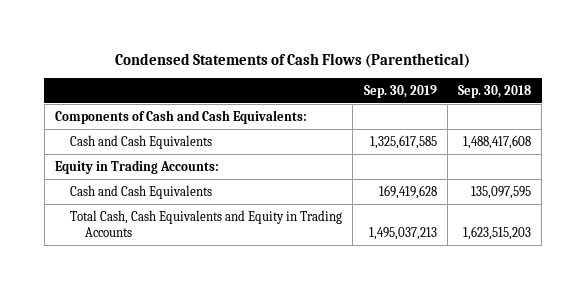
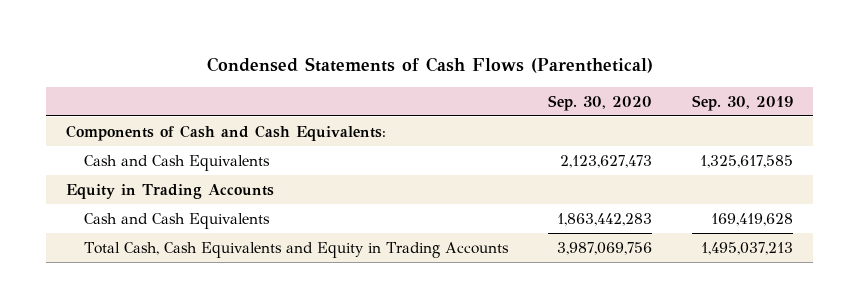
[457,84,531,98] Sep. 30, 2018 -> none
none -> [547,94,652,111] Sep. 30, 2020
[55,159,220,174] Equity in Trading Accounts: -> [66,183,275,199] Equity in Trading Accounts

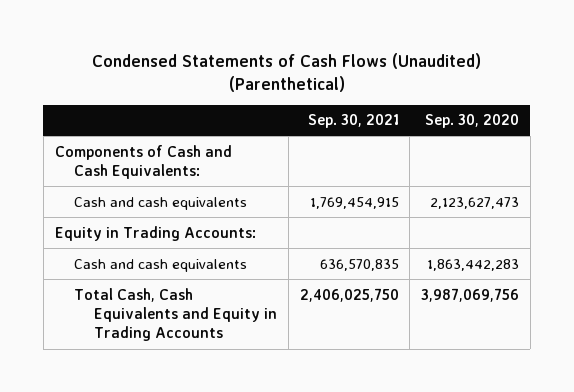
[206,56,653,73] Condensed Statements of Cash Flows (Parenthetical) -> [91,52,481,92] Condensed Statements of Cash Flows (Unaudited) (Parenthetical)
[691,94,793,111] Sep. 30, 2019 -> none
none -> [307,114,399,129] Sep. 30, 2021
[83,154,270,171] Cash and Cash Equivalents -> [74,196,248,210] Cash and cash equivalents
[66,183,275,199] Equity in Trading Accounts -> [54,225,256,241] Equity in Trading Accounts:
[83,212,270,229] Cash and Cash Equivalents -> [74,258,248,272] Cash and cash equivalents

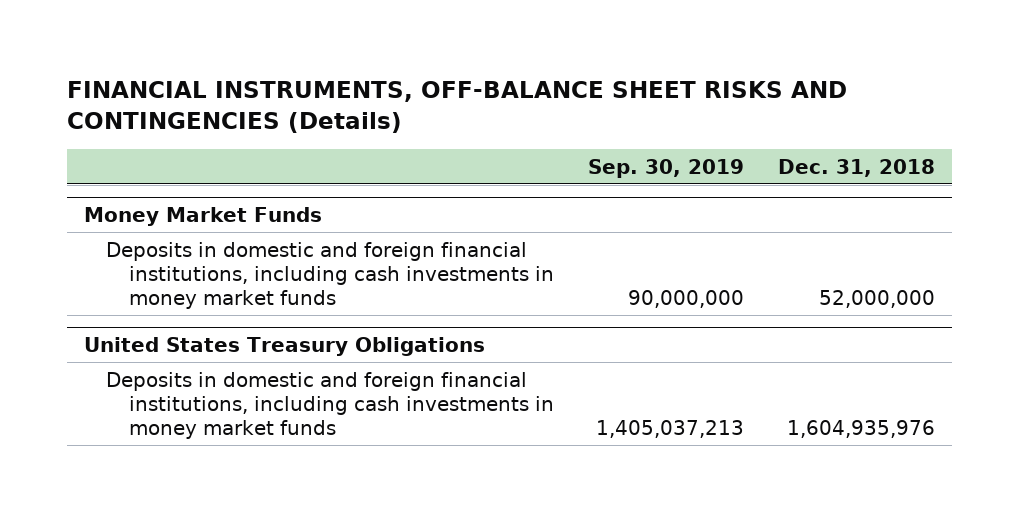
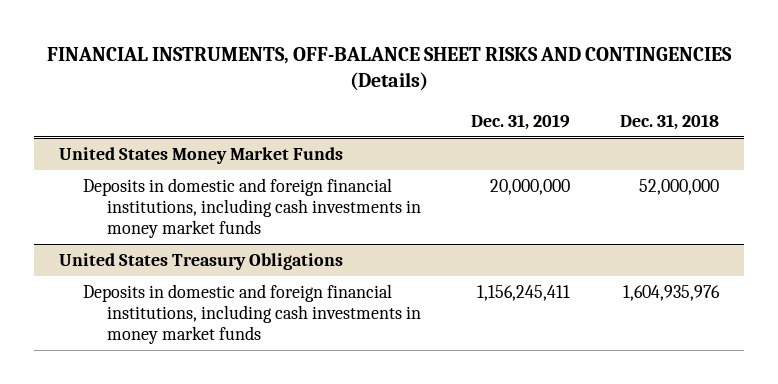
[587,158,744,178] Sep. 30, 2019 -> none
none -> [471,113,571,130] Dec. 31, 2019
[83,206,322,226] Money Market Funds -> [58,146,343,164] United States Money Market Funds

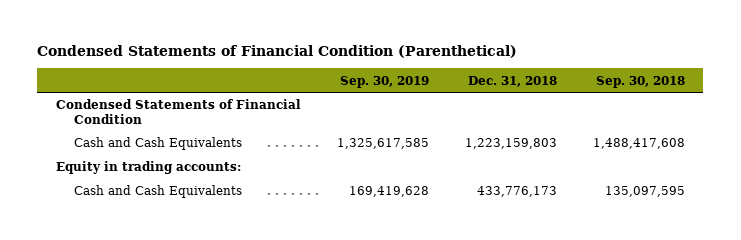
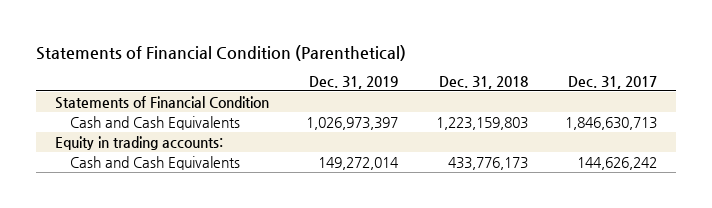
[37,45,518,59] Condensed Statements of Financial Condition (Parenthetical) -> [36,44,407,61] Statements of Financial Condition (Parenthetical)
[339,75,429,88] Sep. 30, 2019 -> none
[596,75,686,88] Sep. 30, 2018 -> none
none -> [309,75,399,89] Dec. 31, 2019
none -> [567,75,657,89] Dec. 31, 2017
[55,99,301,125] Condensed Statements of Financial Condition -> [54,95,269,109] Statements of Financial Condition

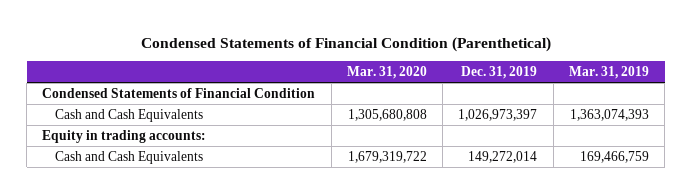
[36,44,407,61] Statements of Financial Condition (Parenthetical) -> [140,36,551,52] Condensed Statements of Financial Condition (Parenthetical)
[438,75,528,89] Dec. 31, 2018 -> none
[567,75,657,89] Dec. 31, 2017 -> none
none -> [346,65,427,79] Mar. 31, 2020
none -> [568,65,649,79] Mar. 31, 2019
[54,95,269,109] Statements of Financial Condition -> [42,87,316,98] Condensed Statements of Financial Condition

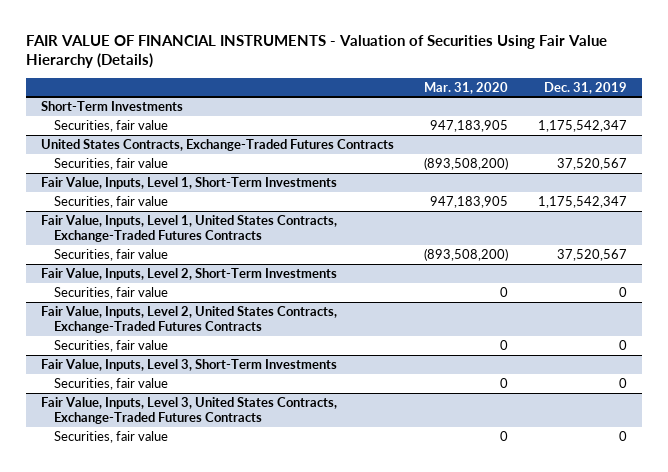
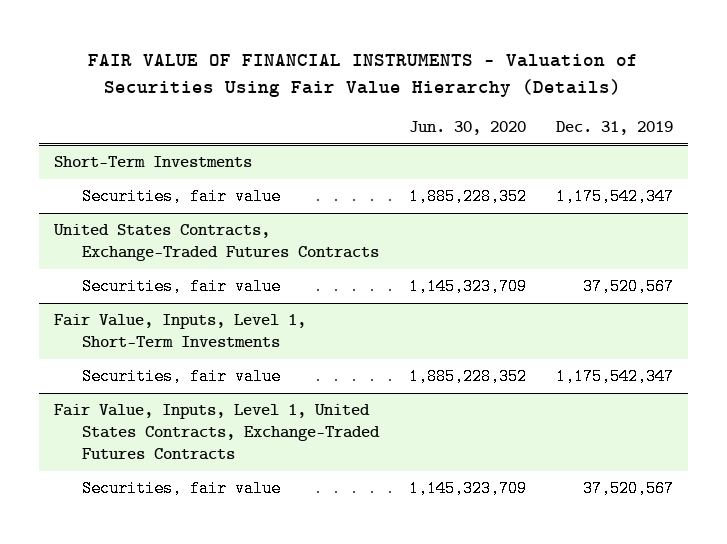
[423,81,508,94] Mar. 31, 2020 -> none
none -> [408,121,526,136] Jun. 30, 2020
[40,267,337,280] Fair Value, Inputs, Level 2, Short-Term Investments -> none
[53,286,168,299] Securities, fair value -> none
[40,305,337,333] Fair Value, Inputs, Level 2, United States Contracts, Exchange-Traded Futures Contracts -> none
[53,339,168,352] Securities, fair value -> none
[40,358,337,371] Fair Value, Inputs, Level 3, Short-Term Investments -> none
[53,377,168,390] Securities, fair value -> none
[40,396,337,424] Fair Value, Inputs, Level 3, United States Contracts, Exchange-Traded Futures Contracts -> none
[53,430,168,443] Securities, fair value -> none

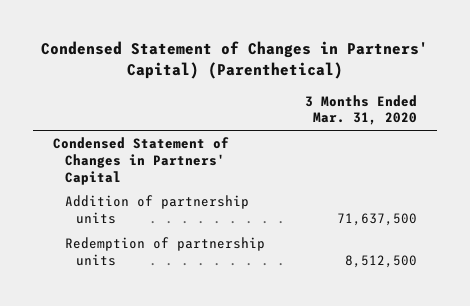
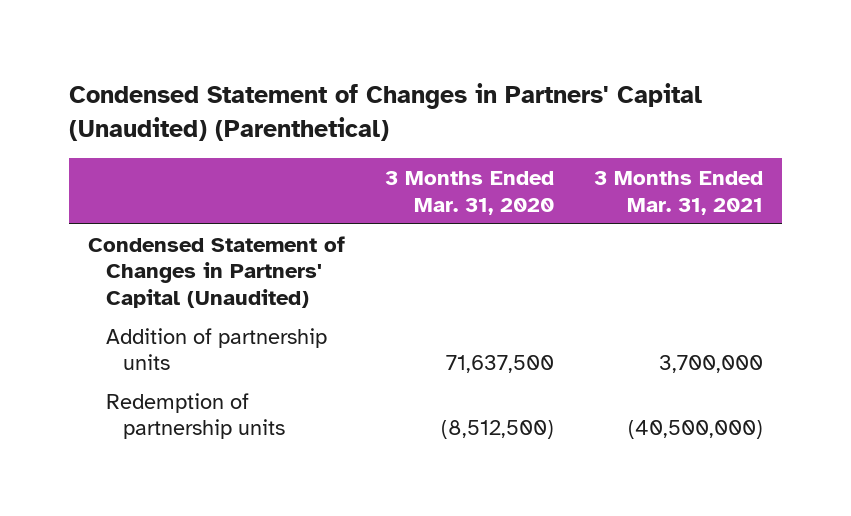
[41,40,429,79] Condensed Statement of Changes in Partners' Capital) (Parenthetical) -> [68,82,702,141] Condensed Statement of Changes in Partners' Capital (Unaudited) (Parenthetical)
none -> [593,171,763,215] 3 Months Ended Mar. 31, 2021
[52,137,229,185] Condensed Statement of Changes in Partners' Capital -> [88,235,346,309] Condensed Statement of Changes in Partners' Capital (Unaudited)
[345,254,418,268] 8,512,500 -> [440,420,554,440] (8,512,500)

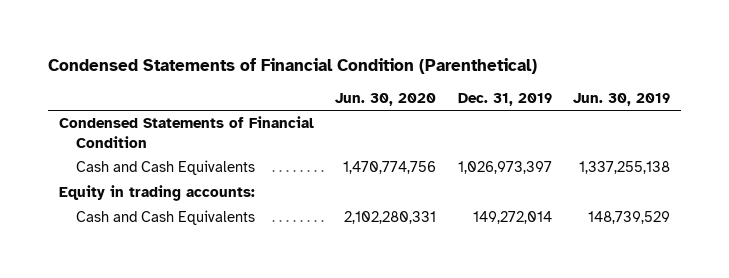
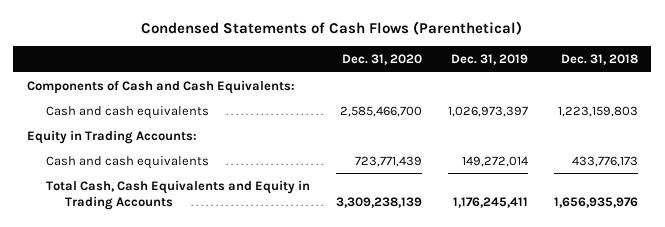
[47,57,537,74] Condensed Statements of Financial Condition (Parenthetical) -> [141,21,523,36] Condensed Statements of Cash Flows (Parenthetical)
[335,93,437,107] Jun. 30, 2020 -> none
[573,93,671,107] Jun. 30, 2019 -> none
none -> [341,53,422,65] Dec. 31, 2020
none -> [561,53,639,65] Dec. 31, 2018
[58,116,314,148] Condensed Statements of Financial Condition -> none
none -> [26,79,295,94] Components of Cash and Cash Equivalents:
[76,160,256,176] Cash and Cash Equivalents -> [45,105,209,119] Cash and cash equivalents
[58,185,255,202] Equity in trading accounts: -> [26,129,197,144] Equity in Trading Accounts:
[76,210,256,226] Cash and Cash Equivalents -> [45,155,209,169] Cash and cash equivalents
none -> [45,179,310,210] Total Cash, Cash Equivalents and Equity in Trading Accounts

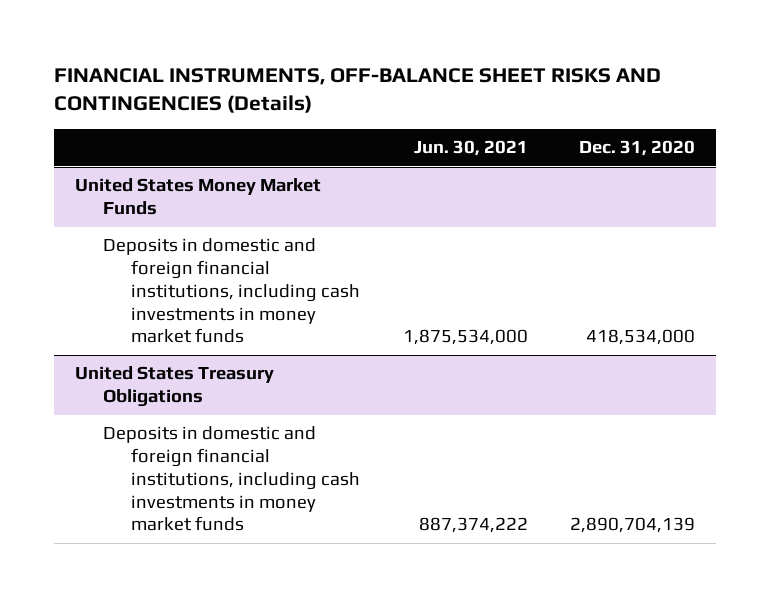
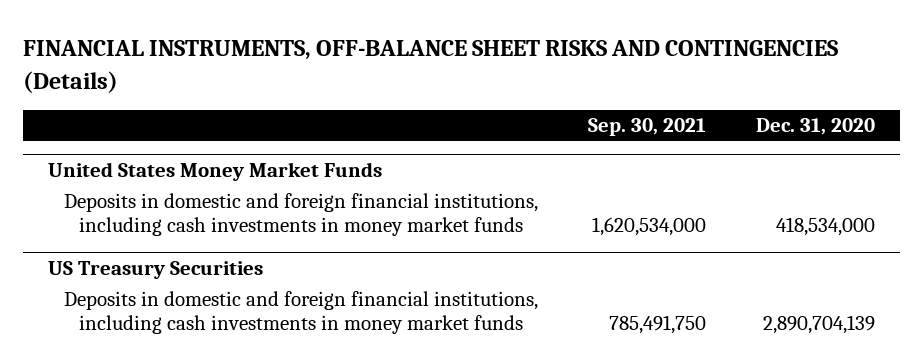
[413,140,528,157] Jun. 30, 2021 -> none
none -> [587,118,706,137] Sep. 30, 2021
[74,366,274,408] United States Treasury Obligations -> [48,260,264,279] US Treasury Securities

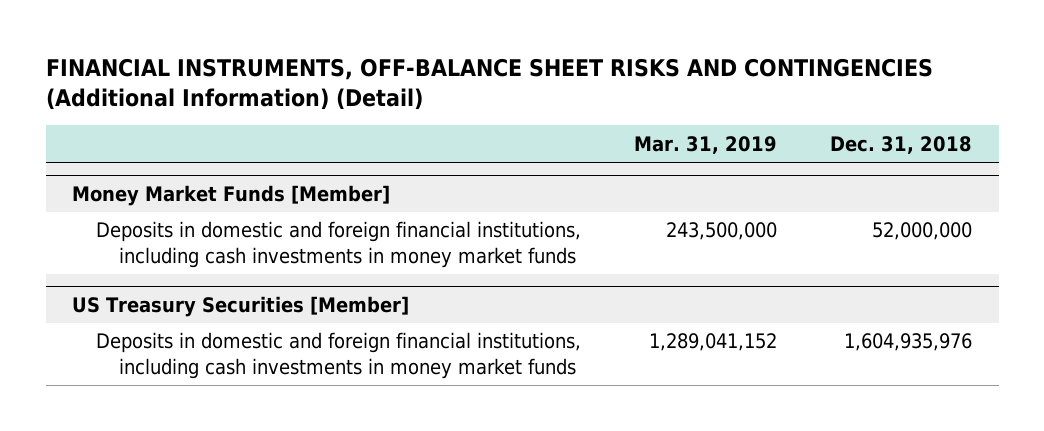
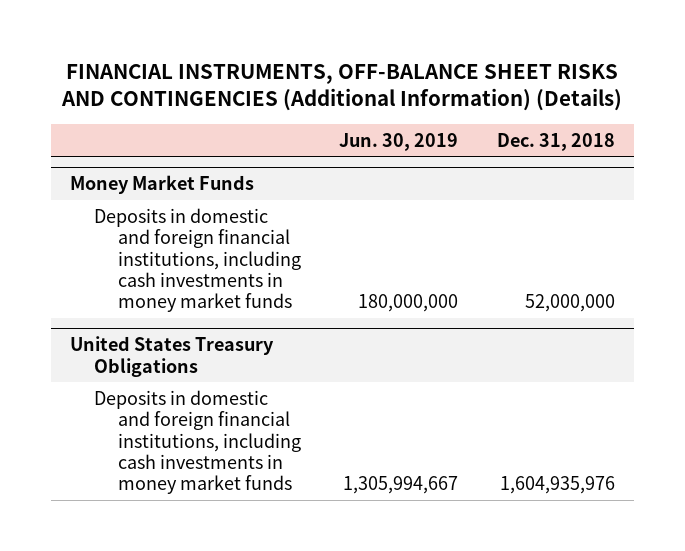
[45,57,933,111] FINANCIAL INSTRUMENTS, OFF-BALANCE SHEET RISKS AND CONTINGENCIES (Additional Information) (Detail) -> [61,63,623,112] FINANCIAL INSTRUMENTS, OFF-BALANCE SHEET RISKS AND CONTINGENCIES (Additional Information) (Details)
[633,135,777,154] Mar. 31, 2019 -> none
none -> [339,132,459,151] Jun. 30, 2019
[72,184,391,206] Money Market Funds [Member] -> [70,175,255,195] Money Market Funds
[72,295,410,317] US Treasury Securities [Member] -> [70,336,275,377] United States Treasury Obligations

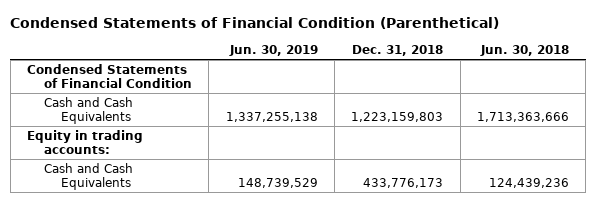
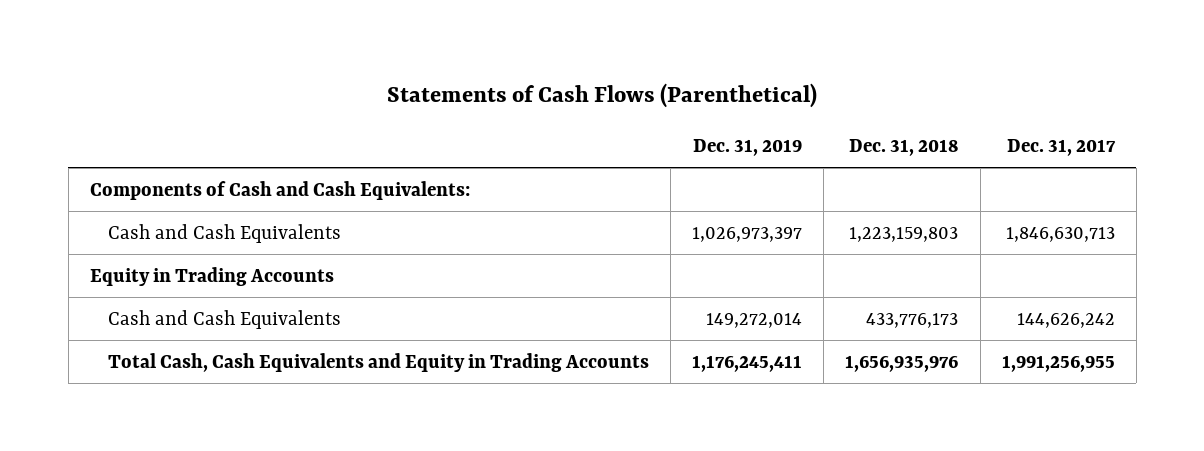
[10,17,500,30] Condensed Statements of Financial Condition (Parenthetical) -> [387,83,818,109] Statements of Cash Flows (Parenthetical)
[228,44,318,56] Jun. 30, 2019 -> none
[480,44,570,56] Jun. 30, 2018 -> none
none -> [693,139,803,157] Dec. 31, 2019
none -> [1006,139,1116,157] Dec. 31, 2017
[26,64,193,88] Condensed Statements of Financial Condition -> none
none -> [89,180,470,200] Components of Cash and Cash Equivalents:
[26,130,143,154] Equity in trading accounts: -> [89,266,334,286] Equity in Trading Accounts
none -> [108,352,650,372] Total Cash, Cash Equivalents and Equity in Trading Accounts

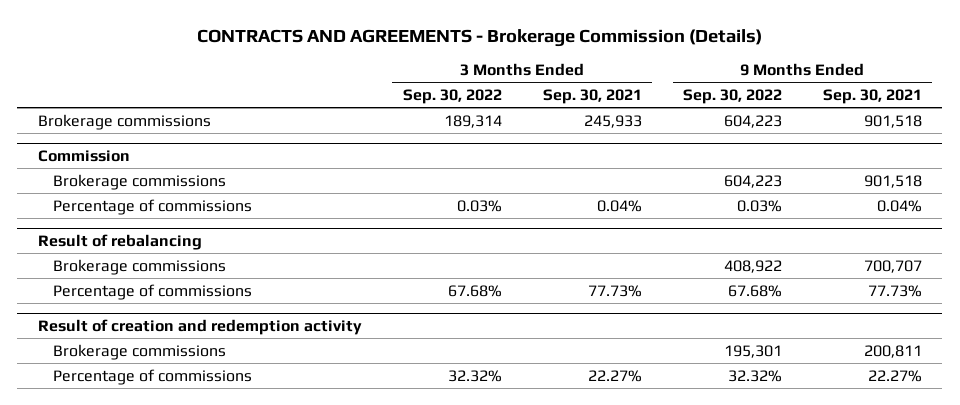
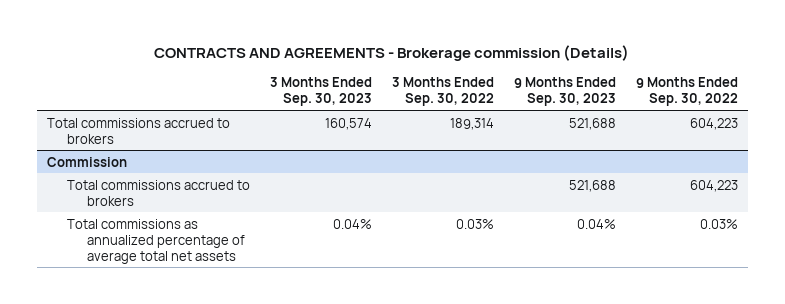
[196,28,762,47] CONTRACTS AND AGREEMENTS - Brokerage Commission (Details) -> [154,44,630,61] CONTRACTS AND AGREEMENTS - Brokerage commission (Details)
[542,89,642,105] Sep. 30, 2021 -> none
[822,89,922,105] Sep. 30, 2021 -> none
none -> [269,77,372,107] 3 Months Ended Sep. 30, 2023
none -> [513,77,616,107] 9 Months Ended Sep. 30, 2023
[37,113,211,130] Brokerage commissions -> [47,117,231,144] Total commissions accrued to brokers
[37,233,202,250] Result of rebalancing -> none
[52,258,226,275] Brokerage commissions -> none
[52,283,252,300] Percentage of commissions -> none
[37,318,362,335] Result of creation and redemption activity -> none
[52,343,226,360] Brokerage commissions -> none
[52,368,252,385] Percentage of commissions -> none
[52,173,226,190] Brokerage commissions -> [66,179,250,206] Total commissions accrued to brokers
[52,198,252,215] Percentage of commissions -> [66,218,245,264] Total commissions as annualized percentage of average total net assets

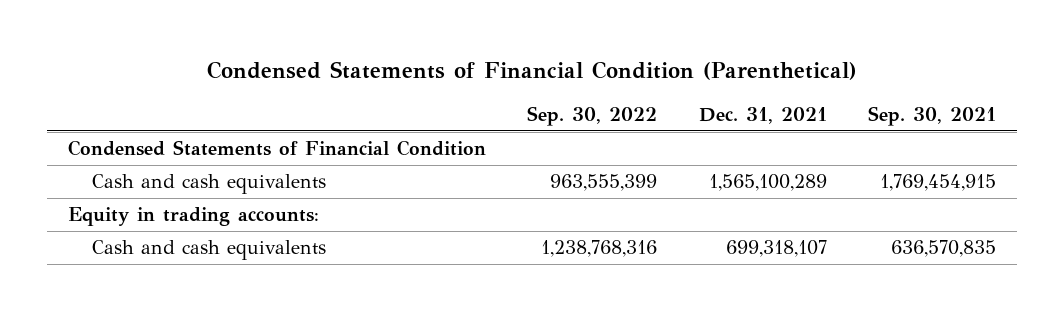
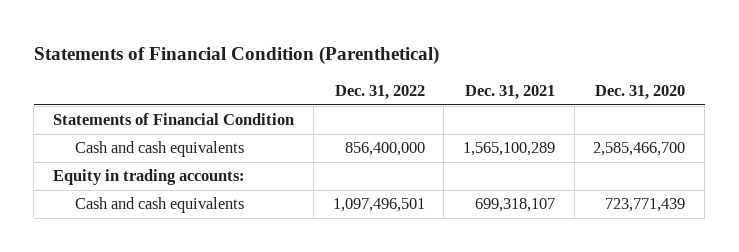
[207,60,858,80] Condensed Statements of Financial Condition (Parenthetical) -> [33,45,439,65] Statements of Financial Condition (Parenthetical)
[527,105,658,126] Sep. 30, 2022 -> none
[868,105,997,126] Sep. 30, 2021 -> none
none -> [334,85,425,101] Dec. 31, 2022
none -> [595,85,686,101] Dec. 31, 2020
[68,140,487,157] Condensed Statements of Financial Condition -> [53,113,295,126] Statements of Financial Condition

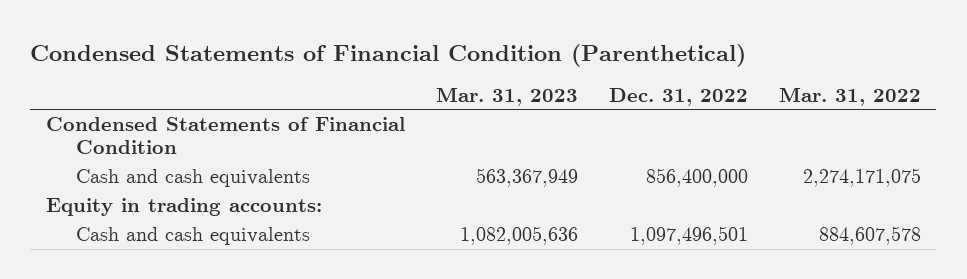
[33,45,439,65] Statements of Financial Condition (Parenthetical) -> [30,43,747,67] Condensed Statements of Financial Condition (Parenthetical)
[465,85,556,101] Dec. 31, 2021 -> none
[595,85,686,101] Dec. 31, 2020 -> none
none -> [435,86,578,106] Mar. 31, 2023
none -> [778,86,921,106] Mar. 31, 2022
[53,113,295,126] Statements of Financial Condition -> [45,117,405,155] Condensed Statements of Financial Condition

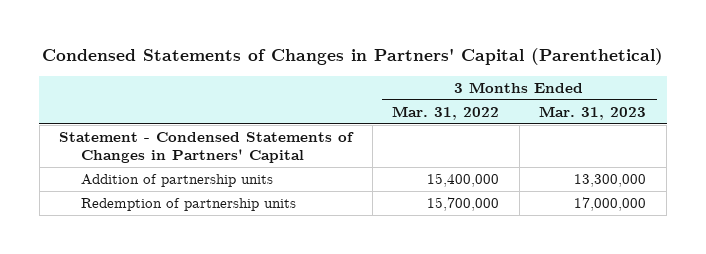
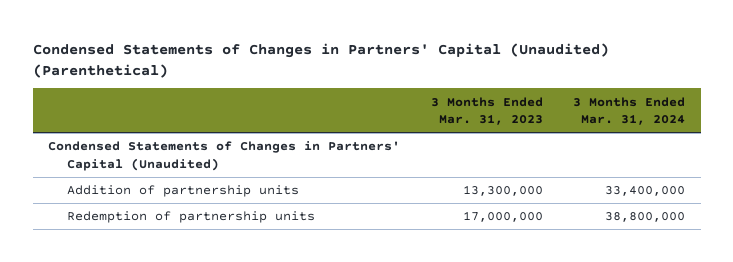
[41,48,663,66] Condensed Statements of Changes in Partners' Capital (Parenthetical) -> [32,42,609,78] Condensed Statements of Changes in Partners' Capital (Unaudited) (Parenthetical)
[392,105,500,120] Mar. 31, 2022 -> none
none -> [573,96,686,126] 3 Months Ended Mar. 31, 2024
[59,131,355,163] Statement - Condensed Statements of Changes in Partners' Capital -> [47,141,400,171] Condensed Statements of Changes in Partners' Capital (Unaudited)

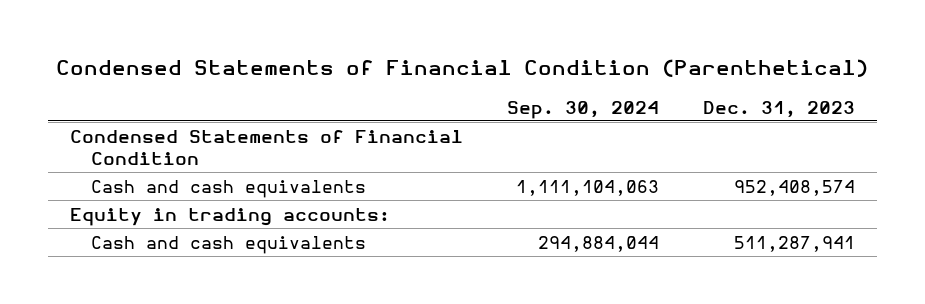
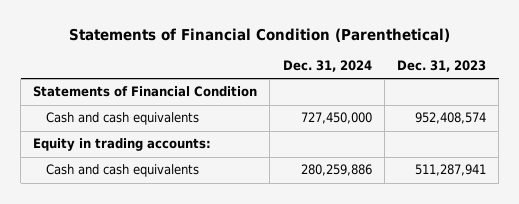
[56,59,869,78] Condensed Statements of Financial Condition (Parenthetical) -> [68,27,450,42] Statements of Financial Condition (Parenthetical)
[506,100,659,119] Sep. 30, 2024 -> none
none -> [282,59,372,72] Dec. 31, 2024
[70,129,464,166] Condensed Statements of Financial Condition -> [33,86,258,98] Statements of Financial Condition

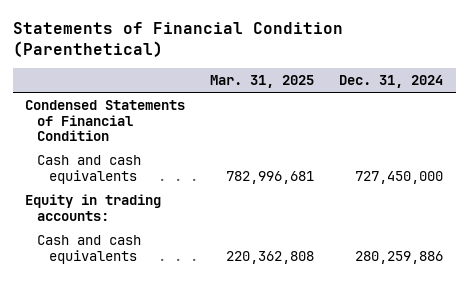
[397,59,487,72] Dec. 31, 2023 -> none
none -> [210,75,315,89] Mar. 31, 2025
[33,86,258,98] Statements of Financial Condition -> [25,99,186,142] Condensed Statements of Financial Condition

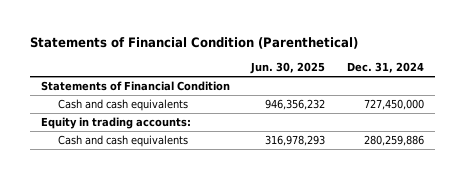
[210,75,315,89] Mar. 31, 2025 -> none
none -> [250,62,326,75] Jun. 30, 2025
[25,99,186,142] Condensed Statements of Financial Condition -> [40,80,230,91] Statements of Financial Condition

